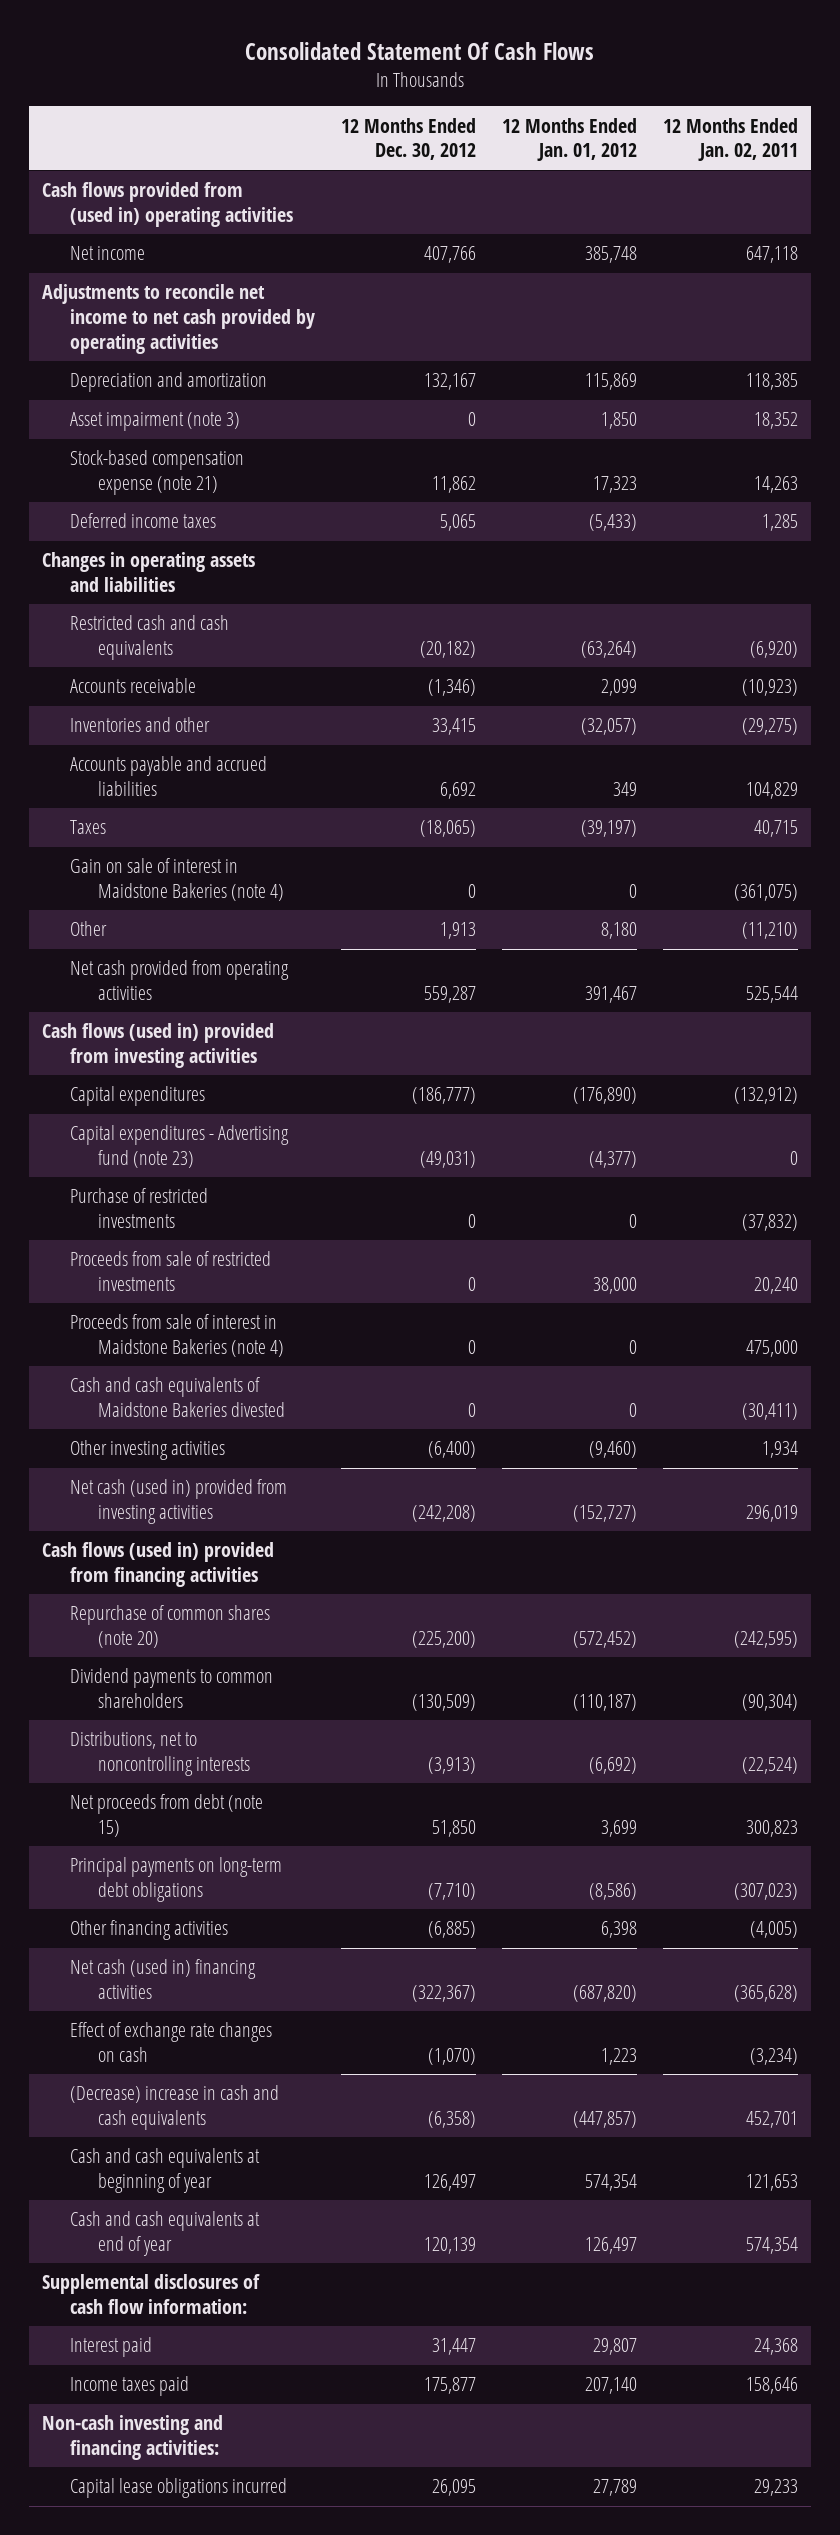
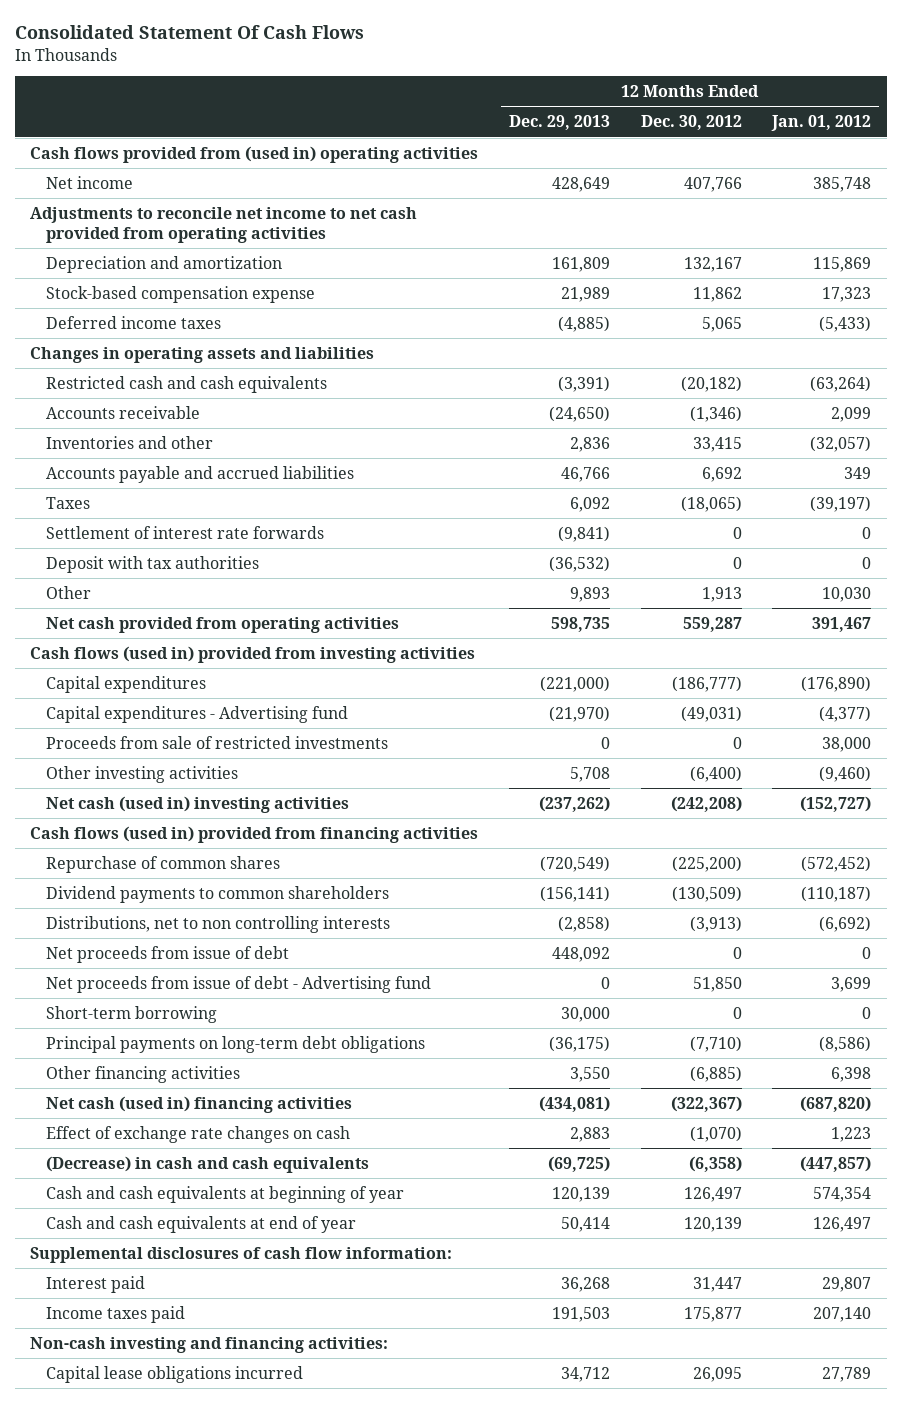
[662,117,798,162] 12 Months Ended Jan. 02, 2011 -> none
none -> [508,115,610,131] Dec. 29, 2013
[42,284,316,354] Adjustments to reconcile net income to net cash provided by operating activities -> [29,206,417,243] Adjustments to reconcile net income to net cash provided from operating activities
[70,412,241,432] Asset impairment (note 3) -> none
[70,450,245,496] Stock-based compensation expense (note 21) -> [45,285,315,303] Stock-based compensation expense
[70,858,285,902] Gain on sale of interest in Maidstone Bakeries (note 4) -> none
none -> [45,525,324,539] Settlement of interest rate forwards
none -> [45,555,259,573] Deposit with tax authorities
[601,922,638,940] 8,180 -> [822,586,872,602] 10,030
[70,1188,209,1229] Purchase of restricted investments -> none
[70,1125,290,1169] Capital expenditures - Advertising fund (note 23) -> [45,705,348,723] Capital expenditures - Advertising fund
[70,1314,285,1358] Proceeds from sale of interest in Maidstone Bakeries (note 4) -> none
[70,1377,286,1418] Cash and cash equivalents of Maidstone Bakeries divested -> none
[70,1479,288,1525] Net cash (used in) provided from investing activities -> [45,795,349,813] Net cash (used in) investing activities
[70,1605,271,1649] Repurchase of common shares (note 20) -> [45,855,280,873] Repurchase of common shares
[70,1731,251,1777] Distributions, net to noncontrolling interests -> [45,915,390,933] Distributions, net to non controlling interests
none -> [45,945,289,963] Net proceeds from issue of debt
[70,1794,264,1838] Net proceeds from debt (note 15) -> [45,975,431,993] Net proceeds from issue of debt - Advertising fund
none -> [45,1005,217,1023] Short-term borrowing
[70,2085,280,2131] (Decrease) increase in cash and cash equivalents -> [45,1155,369,1173] (Decrease) in cash and cash equivalents

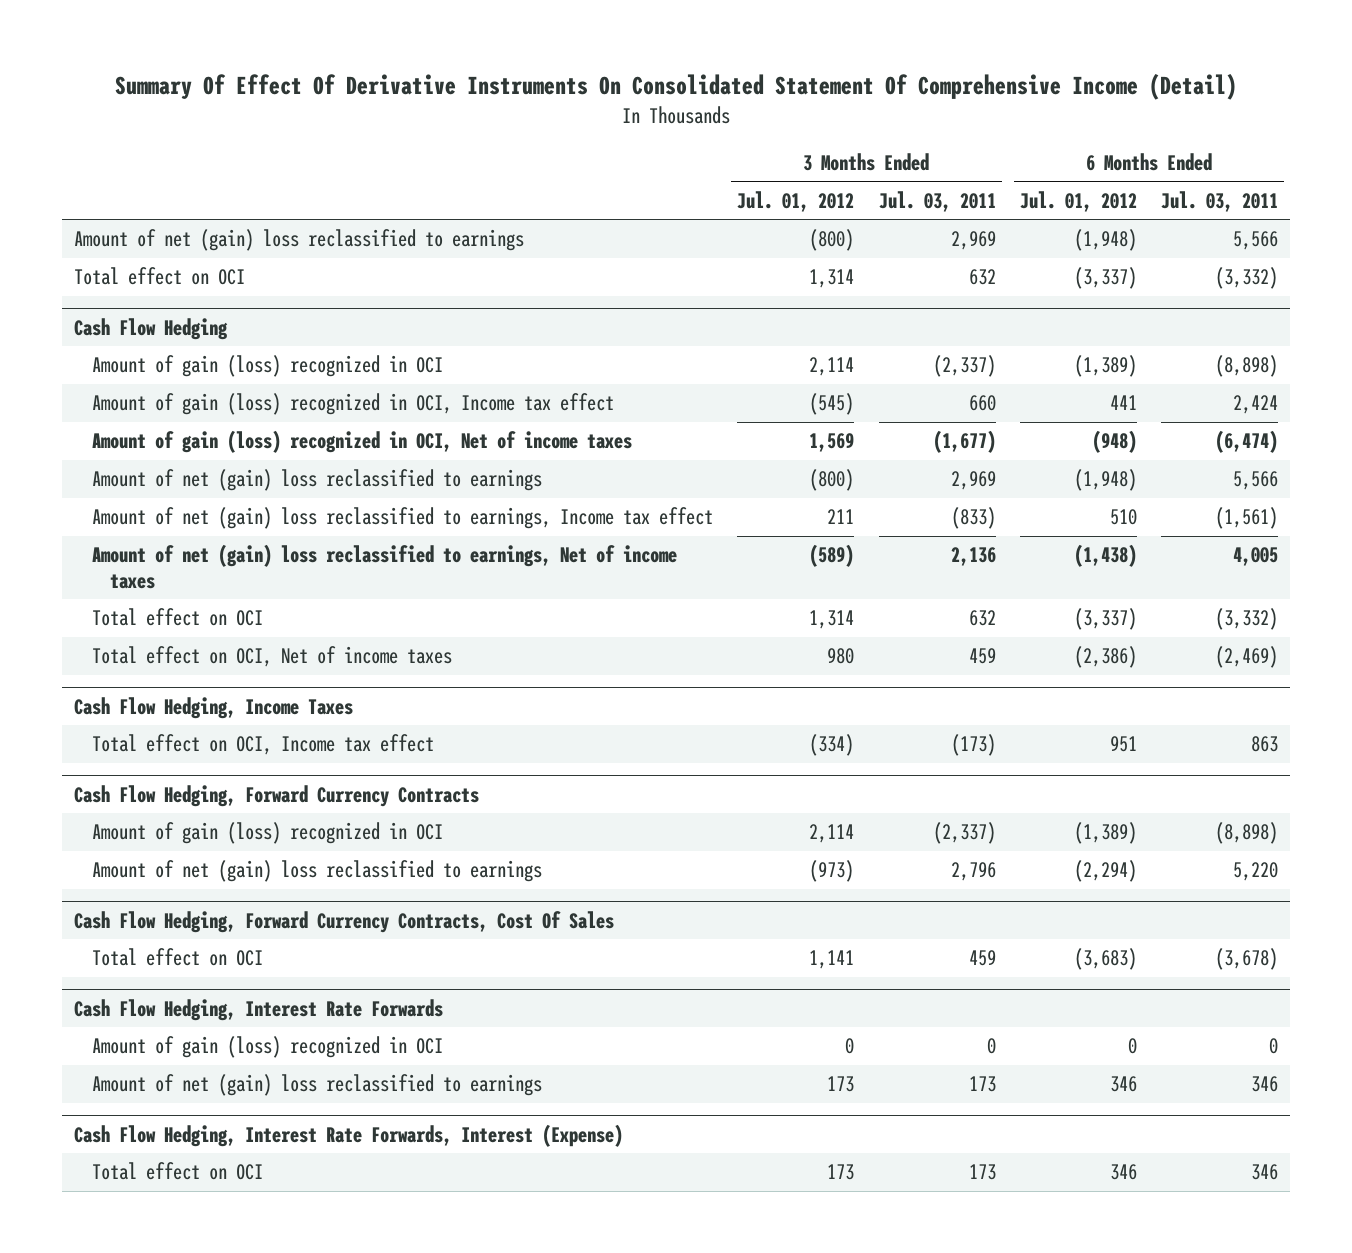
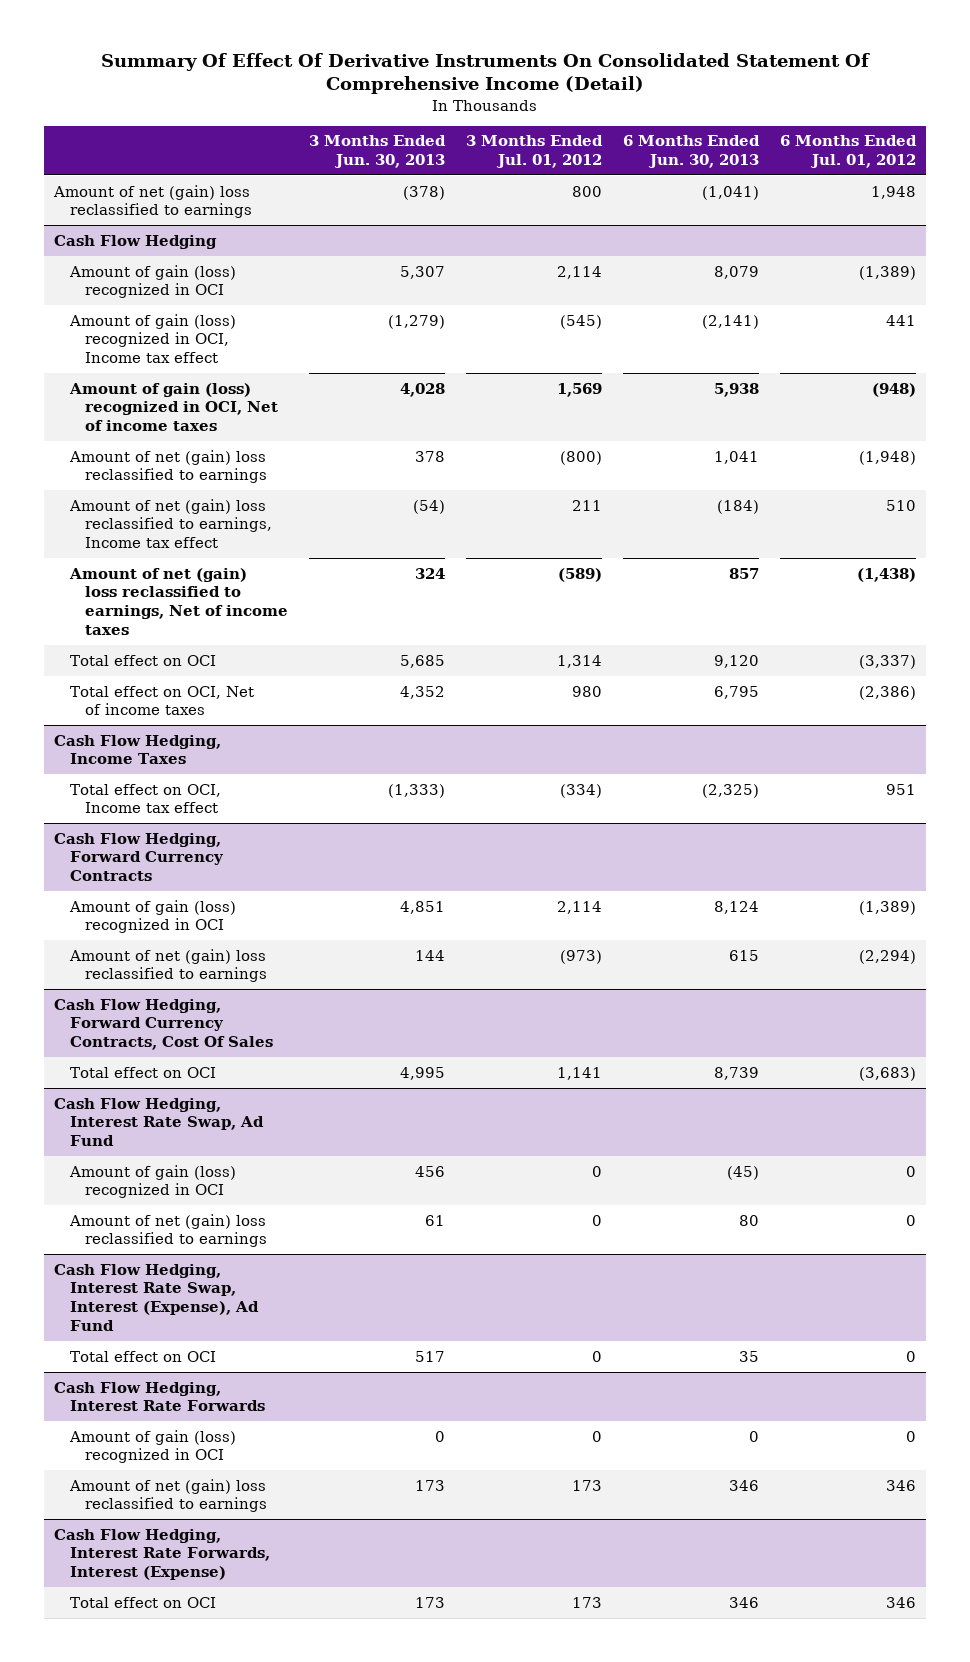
[878,190,996,212] Jul. 03, 2011 -> none
[1160,190,1278,212] Jul. 03, 2011 -> none
none -> [309,135,447,169] 3 Months Ended Jun. 30, 2013
none -> [623,135,761,169] 6 Months Ended Jun. 30, 2013
[73,267,245,286] Total effect on OCI -> none
[809,229,855,252] (800) -> [572,185,603,197] 800
[1073,229,1137,252] (1,948) -> [870,185,916,199] 1,948
none -> [53,1097,264,1147] Cash Flow Hedging, Interest Rate Swap, Ad Fund
none -> [68,1164,236,1199] Amount of gain (loss) recognized in OCI
none -> [68,1213,268,1248] Amount of net (gain) loss reclassified to earnings
none -> [53,1263,259,1331] Cash Flow Hedging, Interest Rate Swap, Interest (Expense), Ad Fund
none -> [69,1350,216,1362] Total effect on OCI

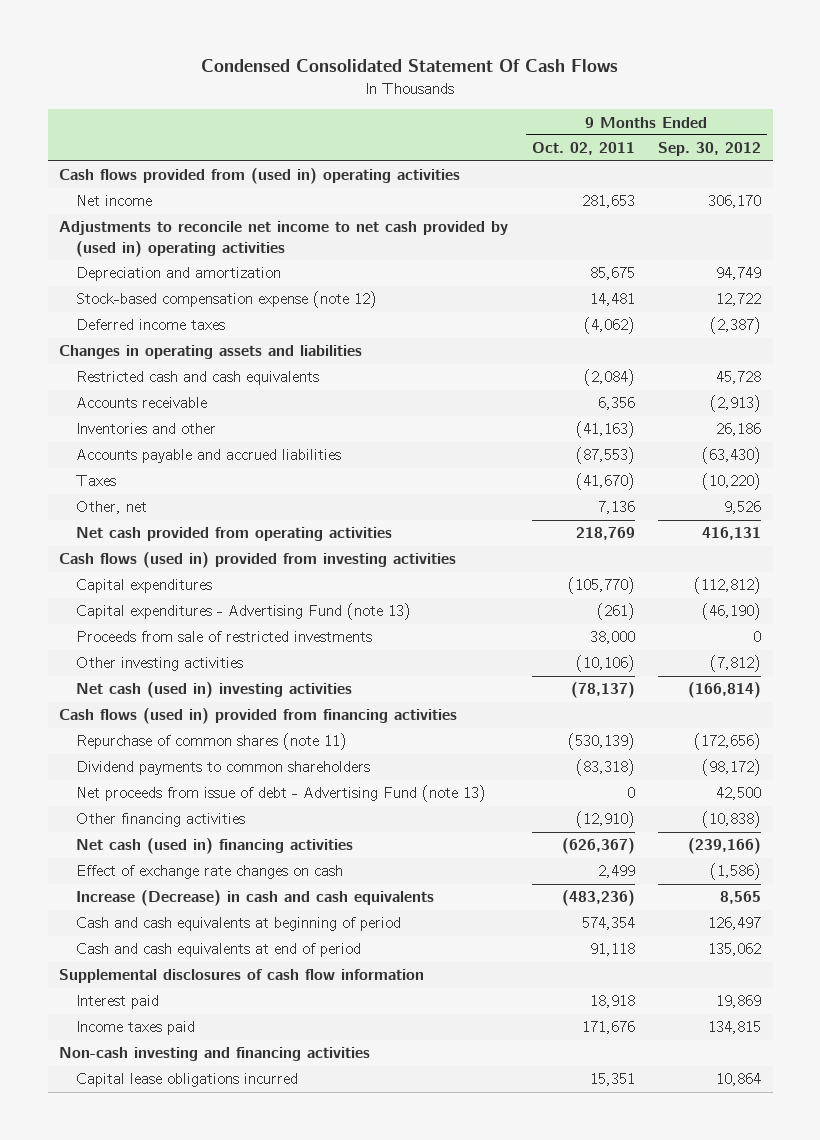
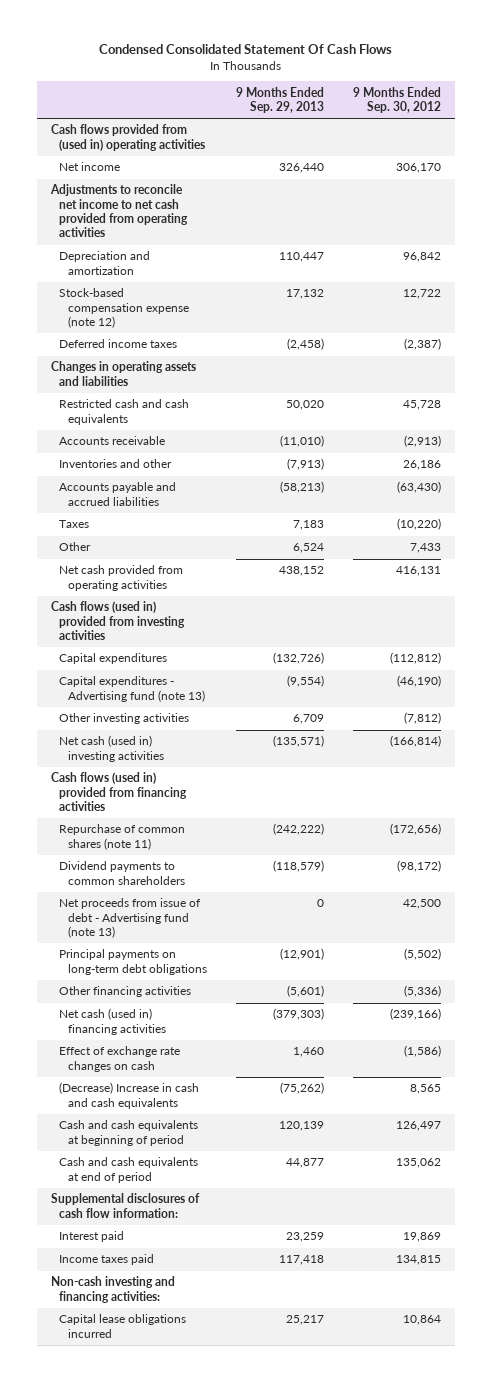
[531,142,635,156] Oct. 02, 2011 -> none
none -> [235,86,324,113] 9 Months Ended Sep. 29, 2013
[59,221,509,257] Adjustments to reconcile net income to net cash provided by (used in) operating activities -> [49,184,189,238] Adjustments to reconcile net income to net cash provided from operating activities
[715,267,761,281] 94,749 -> [402,252,441,263] 96,842
[76,501,148,515] Other, net -> [59,542,92,552] Other
[723,501,761,515] 9,526 -> [409,543,441,554] 7,433
[76,631,373,643] Proceeds from sale of restricted investments -> none
[76,603,412,621] Capital expenditures - Advertising Fund (note 13) -> [59,676,205,702] Capital expenditures - Advertising fund (note 13)
[76,785,487,803] Net proceeds from issue of debt - Advertising Fund (note 13) -> [59,898,202,939] Net proceeds from issue of debt - Advertising fund (note 13)
none -> [59,949,207,975] Principal payments on long-term debt obligations
[701,811,761,829] (10,838) -> [403,985,441,998] (5,336)
[76,890,435,907] Increase (Decrease) in cash and cash equivalents -> [59,1082,200,1109] (Decrease) Increase in cash and cash equivalents
[59,969,425,984] Supplemental disclosures of cash flow information -> [50,1193,200,1218] Supplemental disclosures of cash flow information:
[59,1047,371,1062] Non-cash investing and financing activities -> [50,1276,175,1303] Non-cash investing and financing activities:

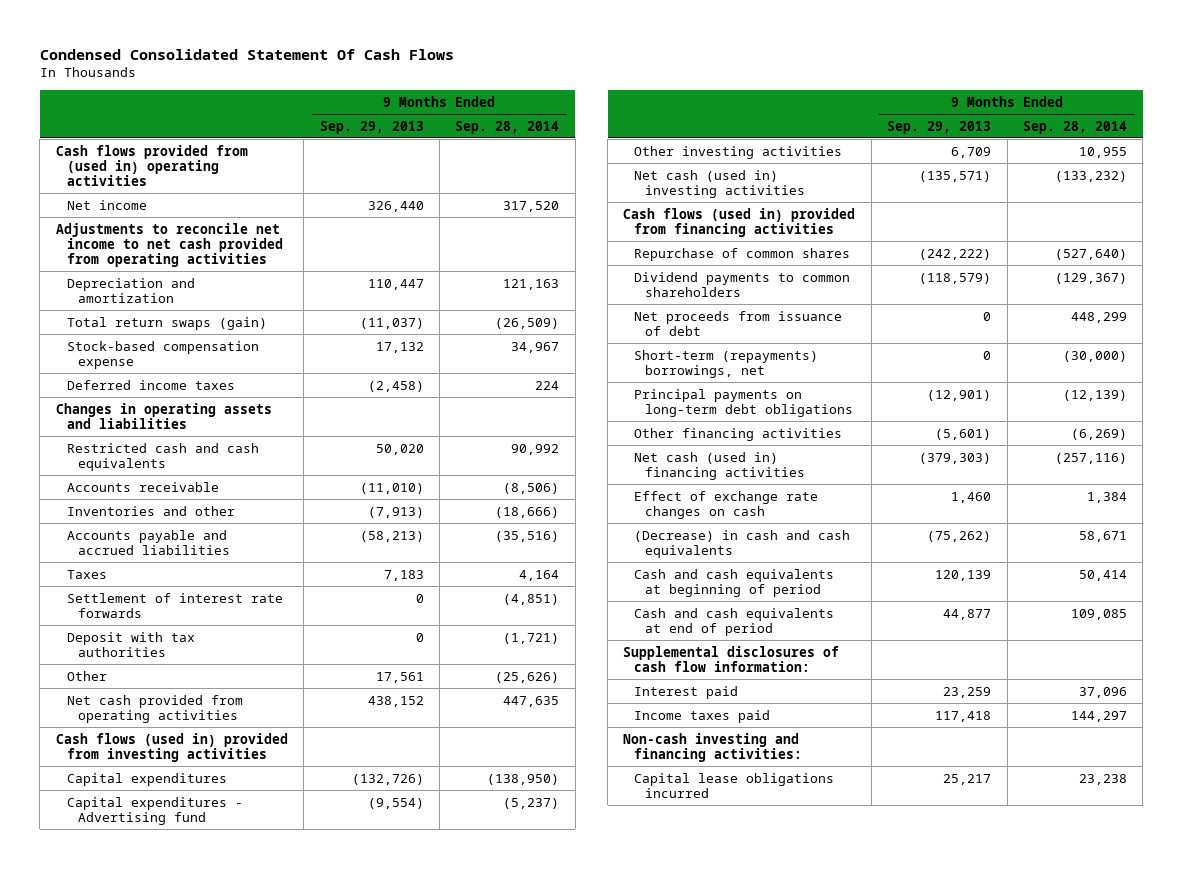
[352,86,441,113] 9 Months Ended Sep. 30, 2012 -> none
none -> [455,120,560,134] Sep. 28, 2014
none -> [66,316,267,330] Total return swaps (gain)
[59,288,189,329] Stock-based compensation expense (note 12) -> [66,340,259,369] Stock-based compensation expense
none -> [66,592,283,618] Settlement of interest rate forwards
none -> [66,631,195,657] Deposit with tax authorities
[292,543,324,554] 6,524 -> [375,671,424,683] 17,561
[59,676,205,702] Capital expenditures - Advertising fund (note 13) -> [66,796,243,825] Capital expenditures - Advertising fund
[59,824,186,850] Repurchase of common shares (note 11) -> [634,247,851,261] Repurchase of common shares
[59,898,202,939] Net proceeds from issue of debt - Advertising fund (note 13) -> none
none -> [634,310,843,336] Net proceeds from issuance of debt
none -> [634,349,819,378] Short-term (repayments) borrowings, net
[59,1082,200,1109] (Decrease) Increase in cash and cash equivalents -> [634,529,851,558] (Decrease) in cash and cash equivalents

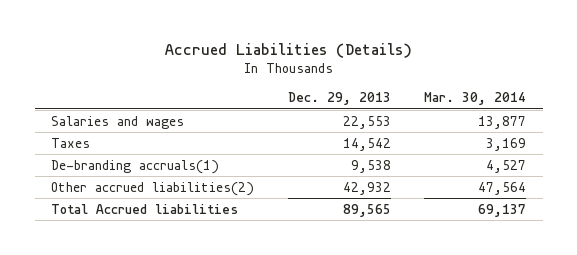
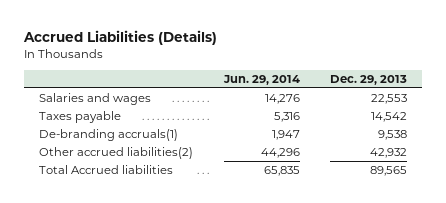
[424,92,527,106] Mar. 30, 2014 -> none
none -> [222,74,300,85] Jun. 29, 2014
[51,137,91,148] Taxes -> [39,111,122,124] Taxes payable

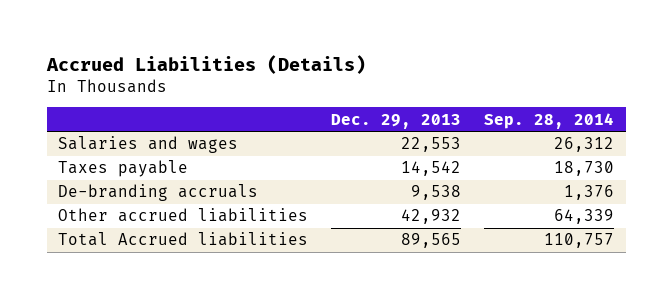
[222,74,300,85] Jun. 29, 2014 -> none
none -> [484,112,615,129] Sep. 28, 2014
[39,129,179,142] De-branding accruals(1) -> [58,184,259,202] De-branding accruals
[39,147,194,160] Other accrued liabilities(2) -> [58,208,309,223] Other accrued liabilities

